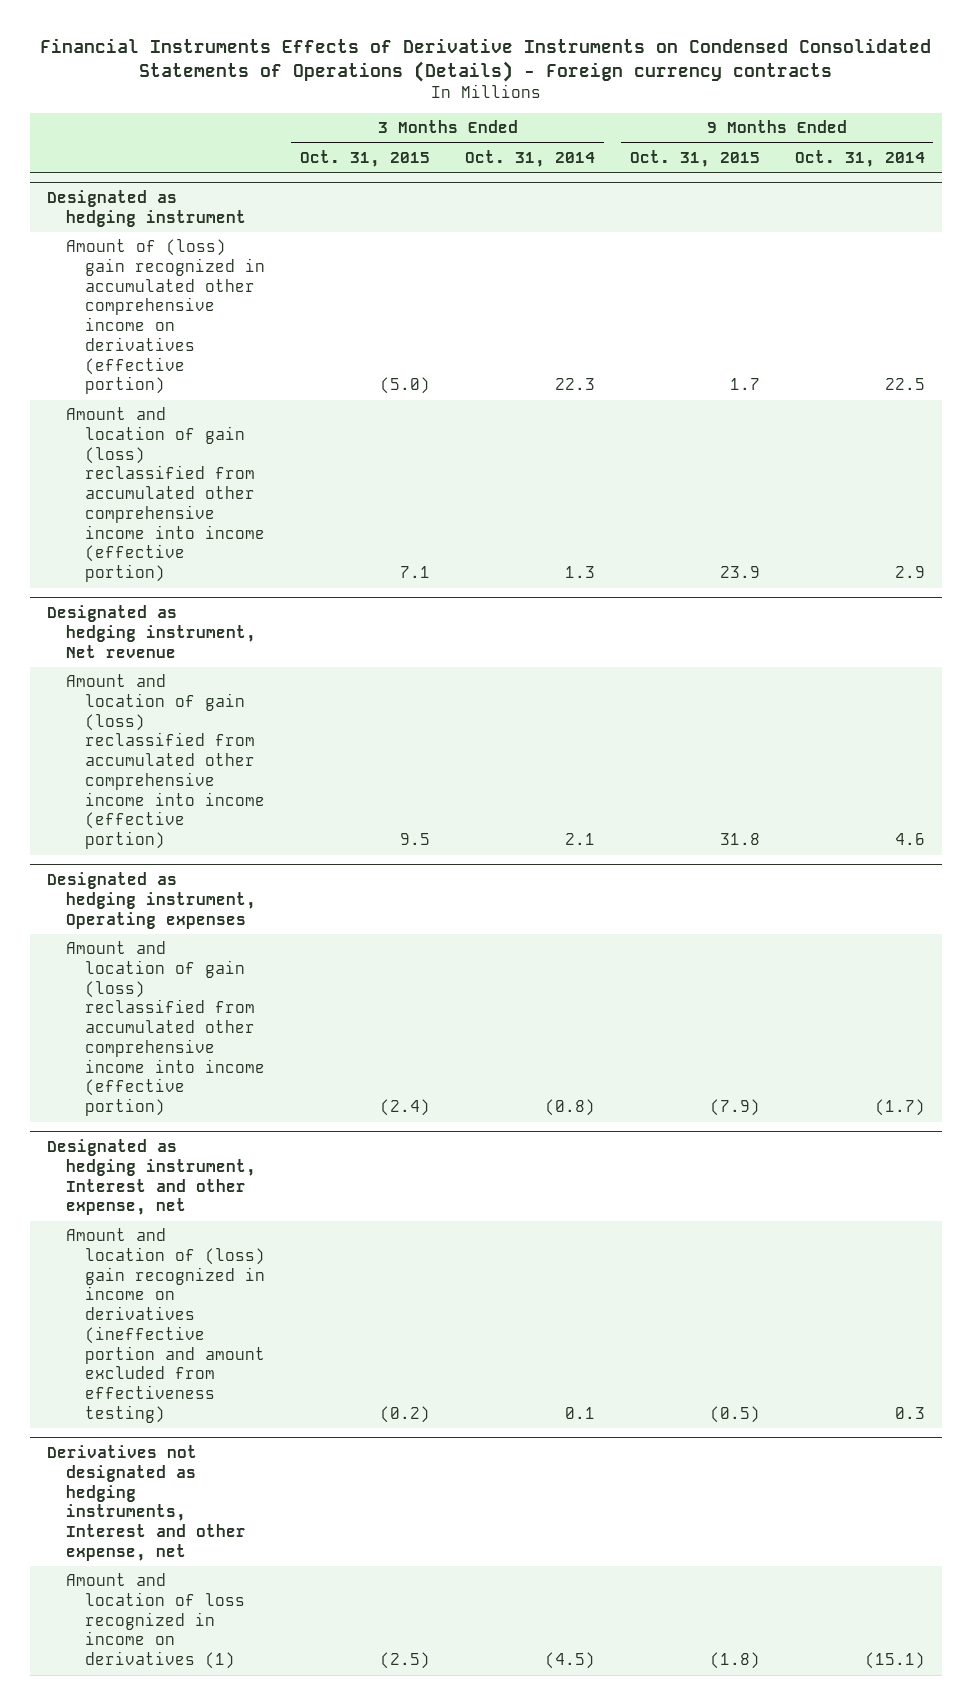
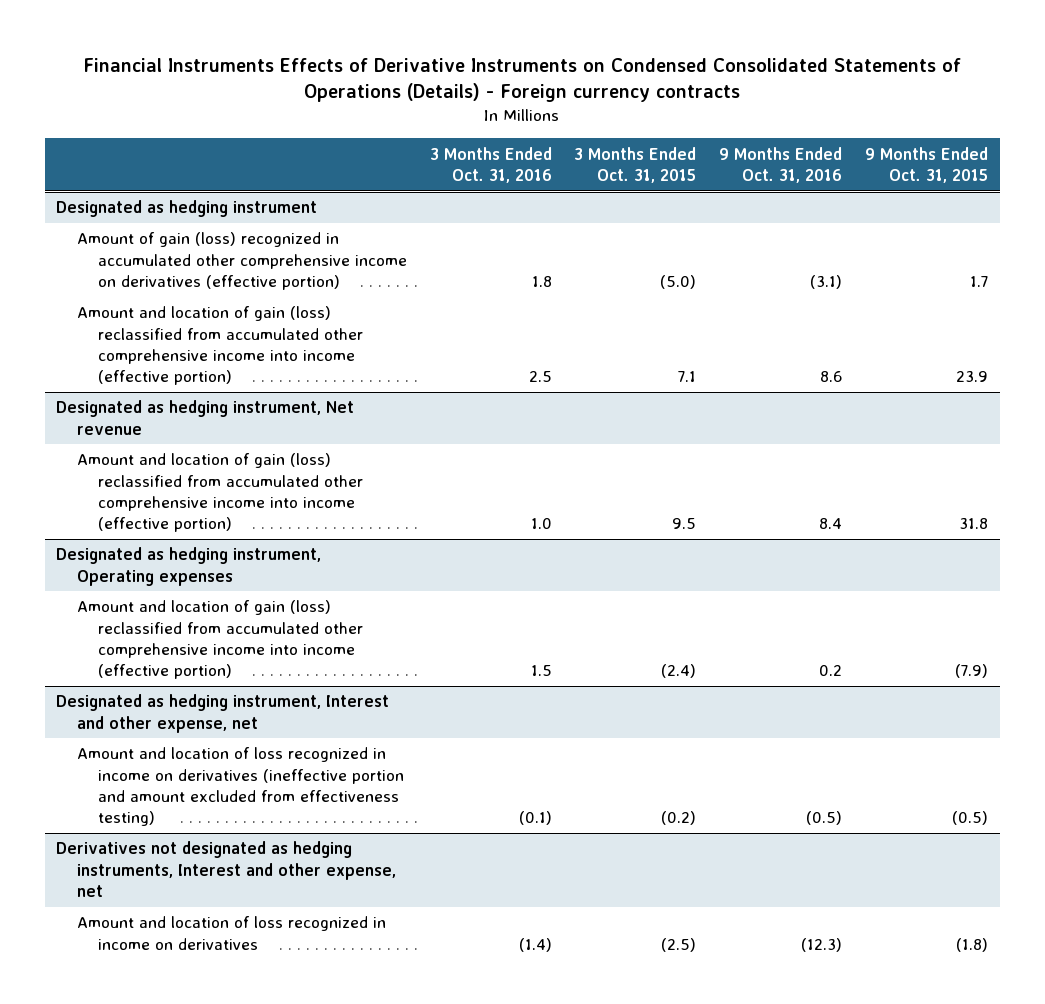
[465,149,596,167] Oct. 31, 2014 -> none
[794,149,925,167] Oct. 31, 2014 -> none
none -> [429,146,552,184] 3 Months Ended Oct. 31, 2016
none -> [719,146,843,184] 9 Months Ended Oct. 31, 2016
[66,239,266,395] Amount of (loss) gain recognized in accumulated other comprehensive income on derivatives (effective portion) -> [77,232,407,290] Amount of gain (loss) recognized in accumulated other comprehensive income on derivatives (effective portion)
[66,1228,266,1423] Amount and location of (loss) gain recognized in income on derivatives (ineffective portion and amount excluded from effectiveness testing) -> [77,747,404,826] Amount and location of loss recognized in income on derivatives (ineffective portion and amount excluded from effectiveness testing)
[66,1573,246,1670] Amount and location of loss recognized in income on derivatives (1) -> [77,916,387,950] Amount and location of loss recognized in income on derivatives

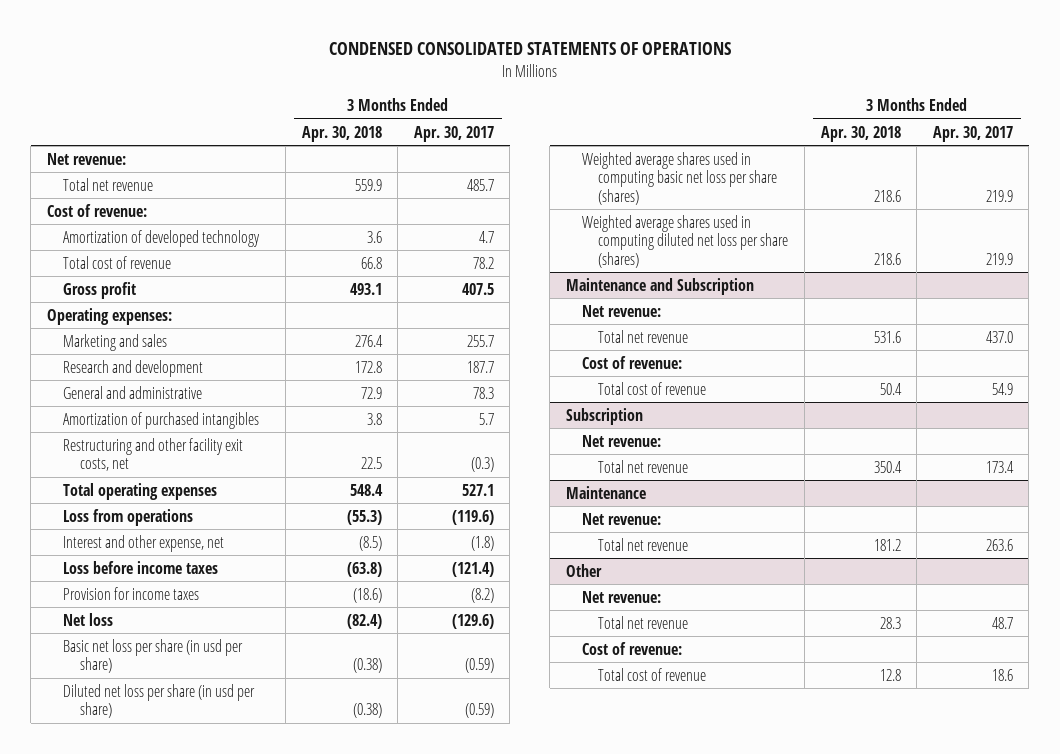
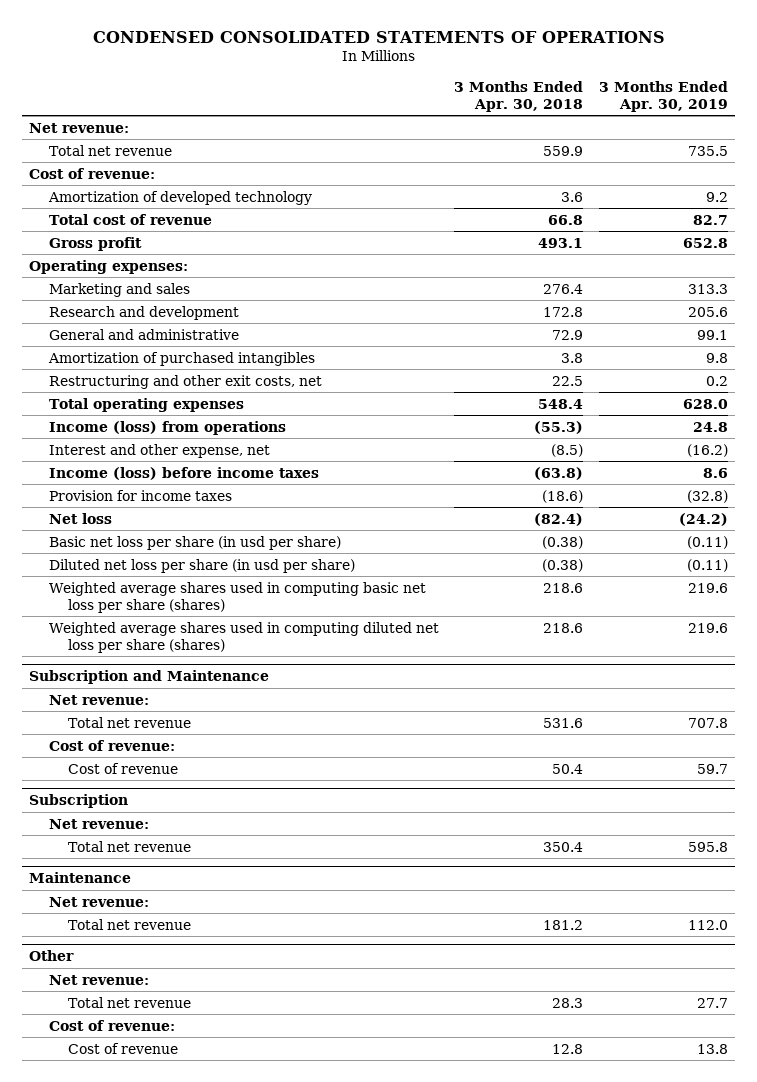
[413,125,494,142] Apr. 30, 2017 -> none
none -> [598,80,728,112] 3 Months Ended Apr. 30, 2019
[63,437,244,472] Restructuring and other facility exit costs, net -> [48,374,322,389] Restructuring and other exit costs, net
[63,508,194,526] Loss from operations -> [48,420,286,435] Income (loss) from operations
[63,560,219,574] Loss before income taxes -> [48,466,319,480] Income (loss) before income taxes
[565,277,754,295] Maintenance and Subscription -> [29,670,270,685] Subscription and Maintenance
[598,381,707,395] Total cost of revenue -> [68,762,179,774] Cost of revenue
[598,667,707,681] Total cost of revenue -> [68,1042,179,1054] Cost of revenue

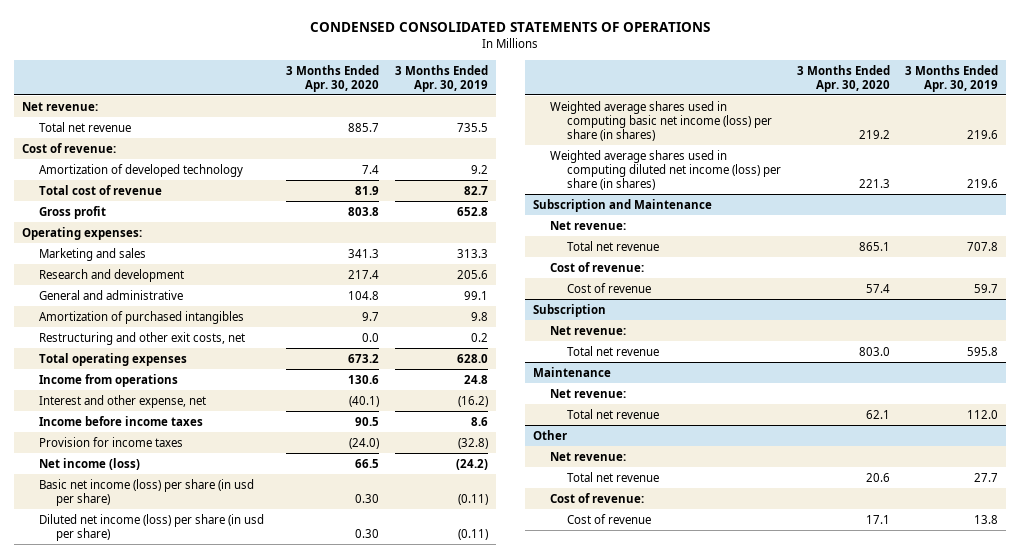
[454,80,584,112] 3 Months Ended Apr. 30, 2018 -> none
none -> [285,64,379,92] 3 Months Ended Apr. 30, 2020
[48,420,286,435] Income (loss) from operations -> [39,373,179,387] Income from operations
[48,466,319,480] Income (loss) before income taxes -> [39,415,204,426] Income before income taxes
[48,512,112,524] Net loss -> [39,457,141,470] Net income (loss)
[48,535,341,550] Basic net loss per share (in usd per share) -> [39,478,255,506] Basic net income (loss) per share (in usd per share)
[48,558,355,573] Diluted net loss per share (in usd per share) -> [39,513,265,541] Diluted net income (loss) per share (in usd per share)
[48,581,426,613] Weighted average shares used in computing basic net loss per share (shares) -> [549,100,772,141] Weighted average shares used in computing basic net income (loss) per share (in shares)
[48,621,439,653] Weighted average shares used in computing diluted net loss per share (shares) -> [549,149,781,190] Weighted average shares used in computing diluted net income (loss) per share (in shares)

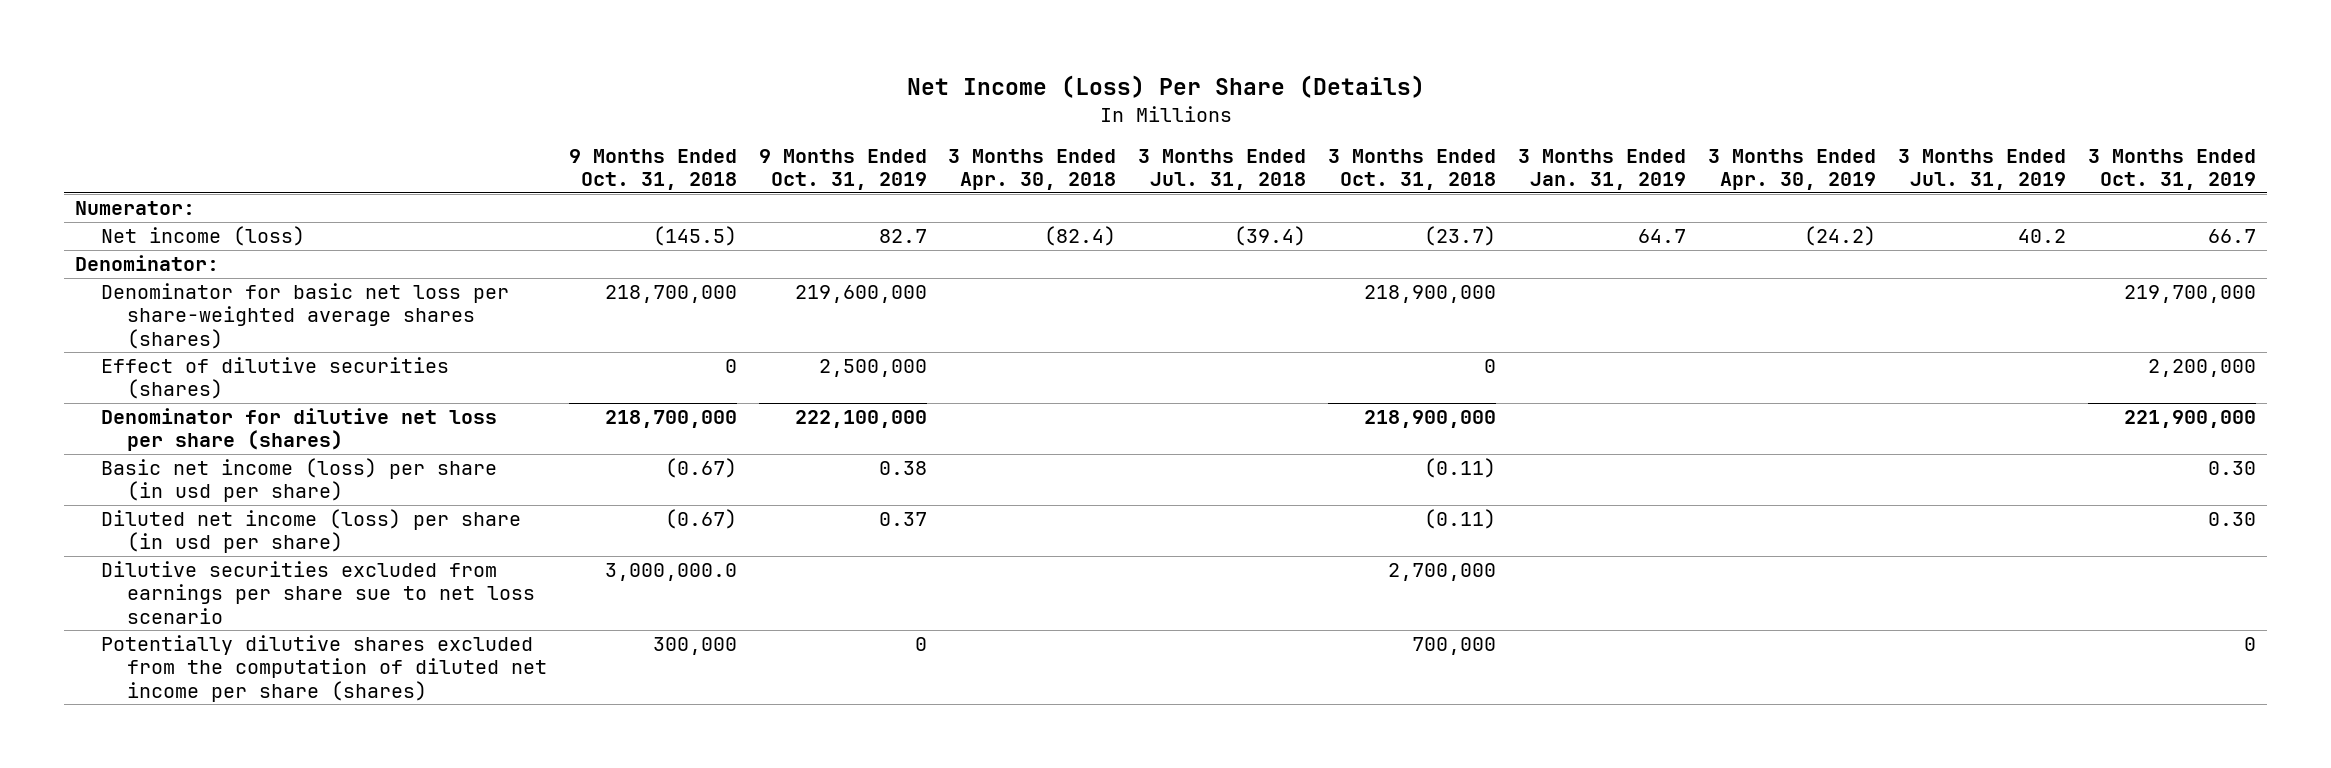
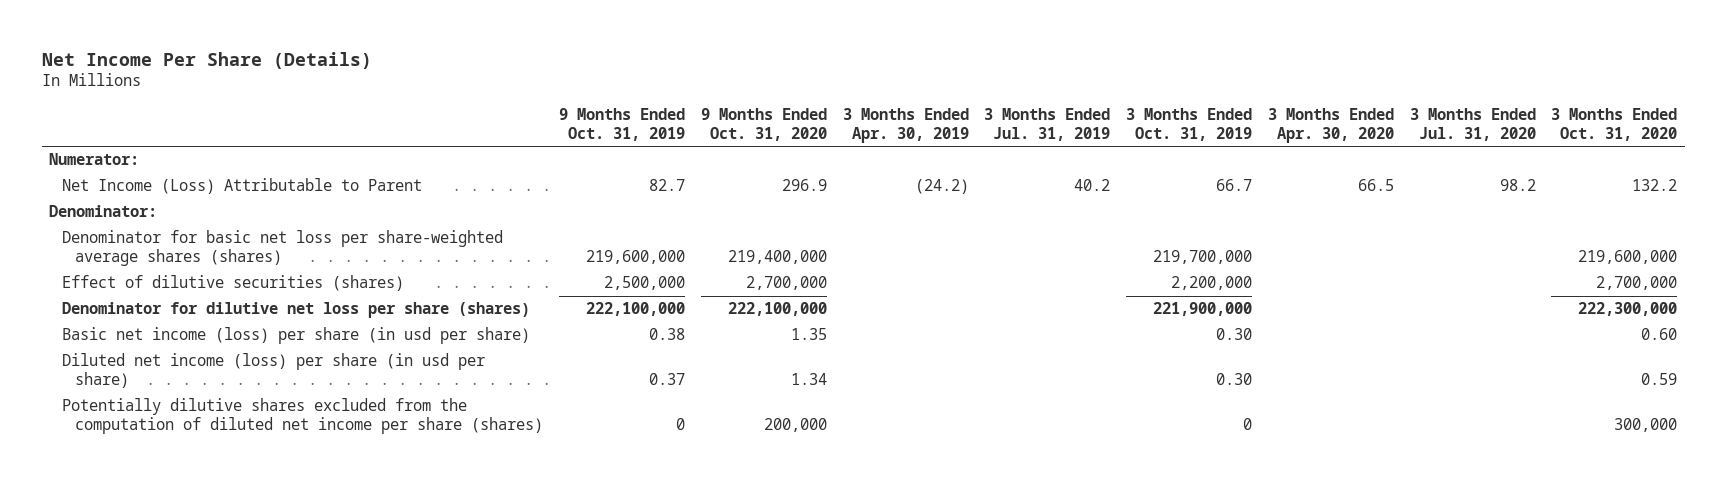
[906,75,1425,99] Net Income (Loss) Per Share (Details) -> [41,51,372,69] Net Income Per Share (Details)
[568,148,737,190] 9 Months Ended Oct. 31, 2018 -> none
[948,148,1117,190] 3 Months Ended Apr. 30, 2018 -> none
[1138,148,1307,190] 3 Months Ended Jul. 31, 2018 -> none
[1328,148,1497,190] 3 Months Ended Oct. 31, 2018 -> none
[1518,148,1687,190] 3 Months Ended Jan. 31, 2019 -> none
none -> [700,108,827,142] 9 Months Ended Oct. 31, 2020
none -> [1267,108,1394,144] 3 Months Ended Apr. 30, 2020
none -> [1409,108,1536,142] 3 Months Ended Jul. 31, 2020
none -> [1551,108,1678,142] 3 Months Ended Oct. 31, 2020
[101,226,306,247] Net income (loss) -> [62,178,423,195] Net Income (Loss) Attributable to Parent
[101,561,535,624] Dilutive securities excluded from earnings per share sue to net loss scenario -> none

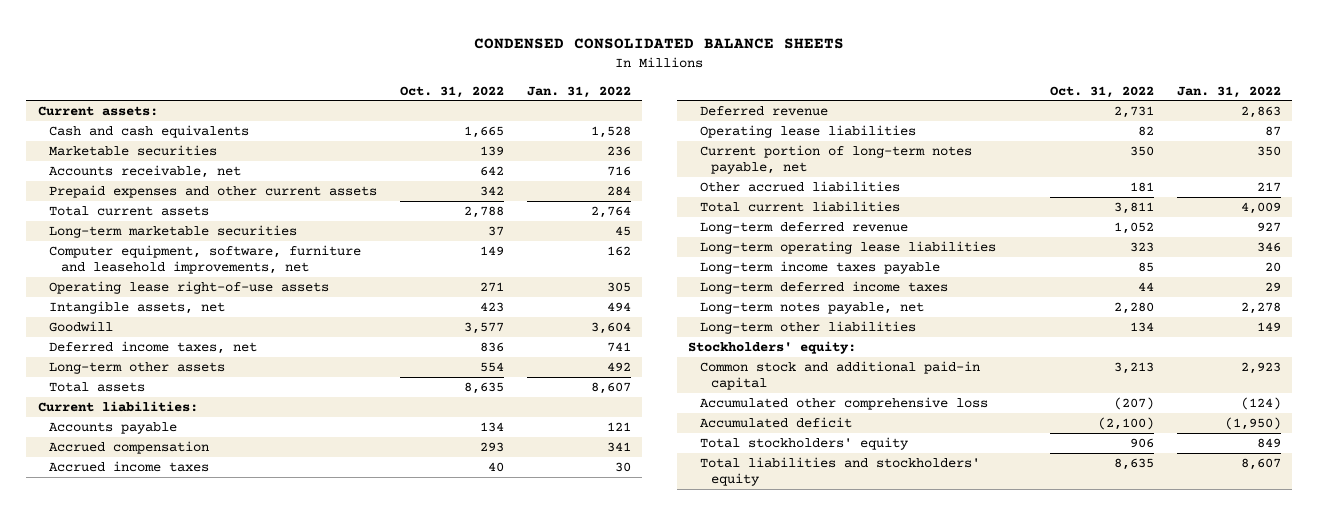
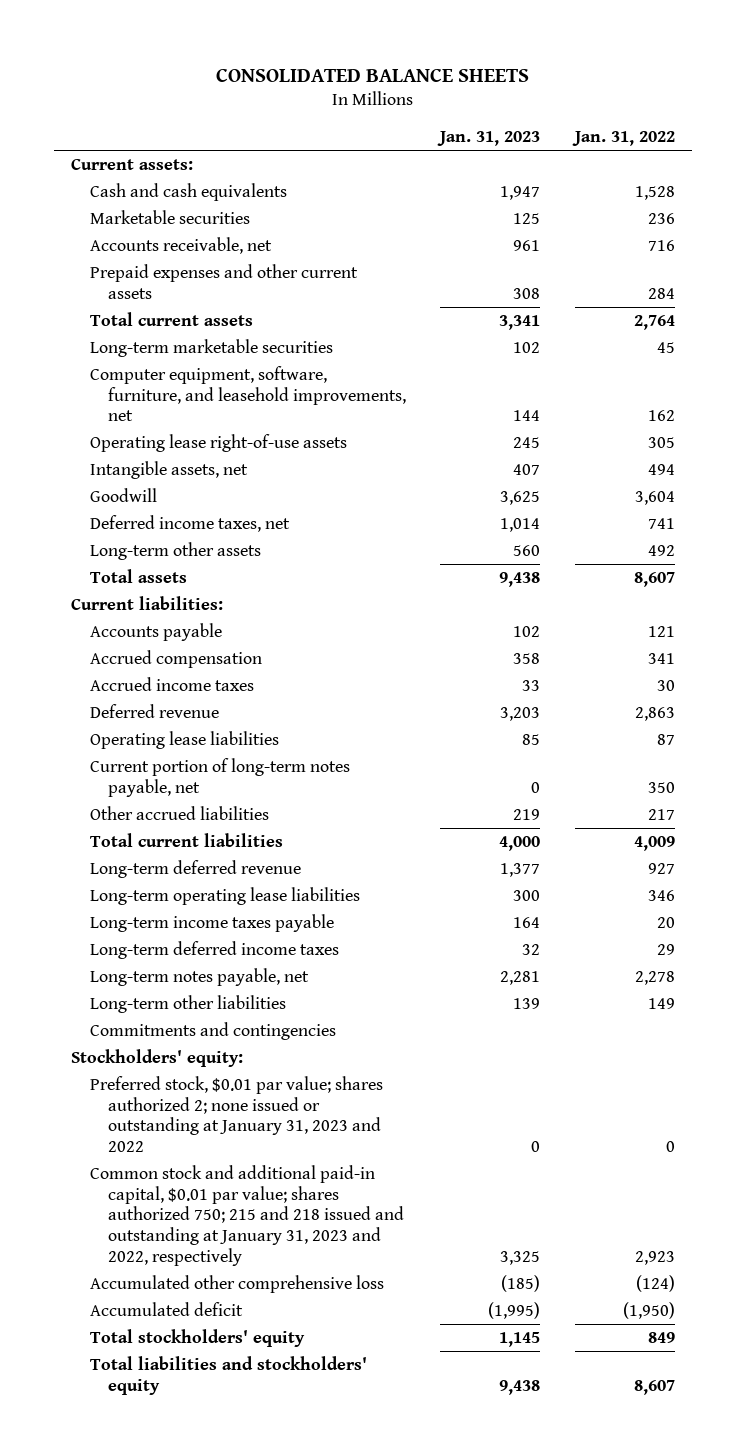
[474,37,845,49] CONDENSED CONSOLIDATED BALANCE SHEETS -> [216,68,530,82] CONSOLIDATED BALANCE SHEETS
[399,85,504,98] Oct. 31, 2022 -> none
none -> [437,130,541,146] Jan. 31, 2023
[49,244,362,275] Computer equipment, software, furniture and leasehold improvements, net -> [89,365,407,422] Computer equipment, software, furniture, and leasehold improvements, net
none -> [89,1021,336,1040] Commitments and contingencies
none -> [89,1075,383,1153] Preferred stock, $0.01 par value; shares authorized 2; none issued or outstanding at January 31, 2023 and 2022
[699,360,980,391] Common stock and additional paid-in capital -> [89,1164,405,1266] Common stock and additional paid-in capital, $0.01 par value; shares authorized 750; 215 and 218 issued and outstanding at January 31, 2023 and 2022, respectively

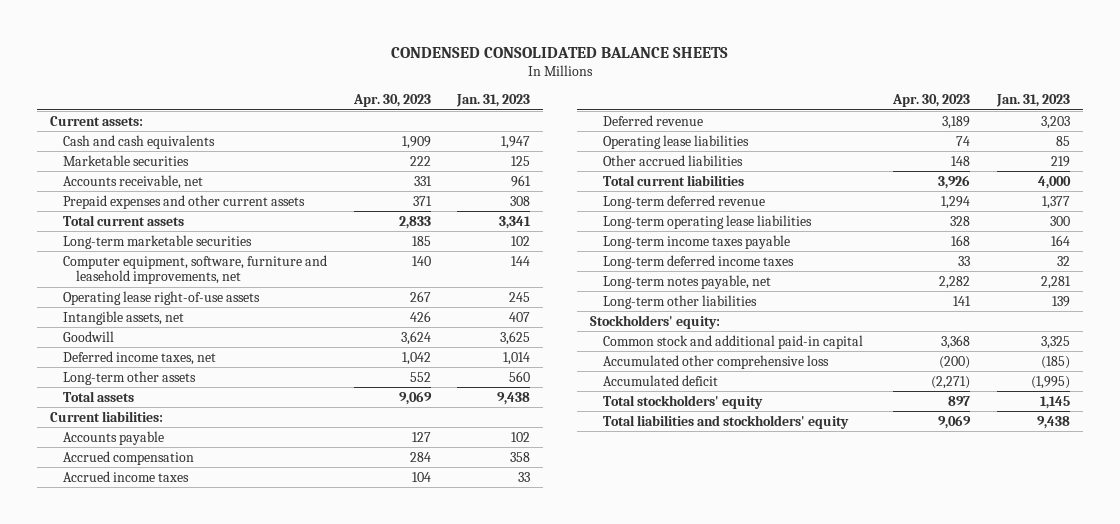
[216,68,530,82] CONSOLIDATED BALANCE SHEETS -> [391,46,729,58] CONDENSED CONSOLIDATED BALANCE SHEETS
[571,130,675,146] Jan. 31, 2022 -> none
none -> [352,94,431,108] Apr. 30, 2023
[89,365,407,422] Computer equipment, software, furniture, and leasehold improvements, net -> [63,254,328,285] Computer equipment, software, furniture and leasehold improvements, net
[89,757,350,797] Current portion of long-term notes payable, net -> none
[89,1021,336,1040] Commitments and contingencies -> none
[89,1075,383,1153] Preferred stock, $0.01 par value; shares authorized 2; none issued or outstanding at January 31, 2023 and 2022 -> none
[89,1164,405,1266] Common stock and additional paid-in capital, $0.01 par value; shares authorized 750; 215 and 218 issued and outstanding at January 31, 2023 and 2022, respectively -> [602,334,863,349] Common stock and additional paid-in capital

